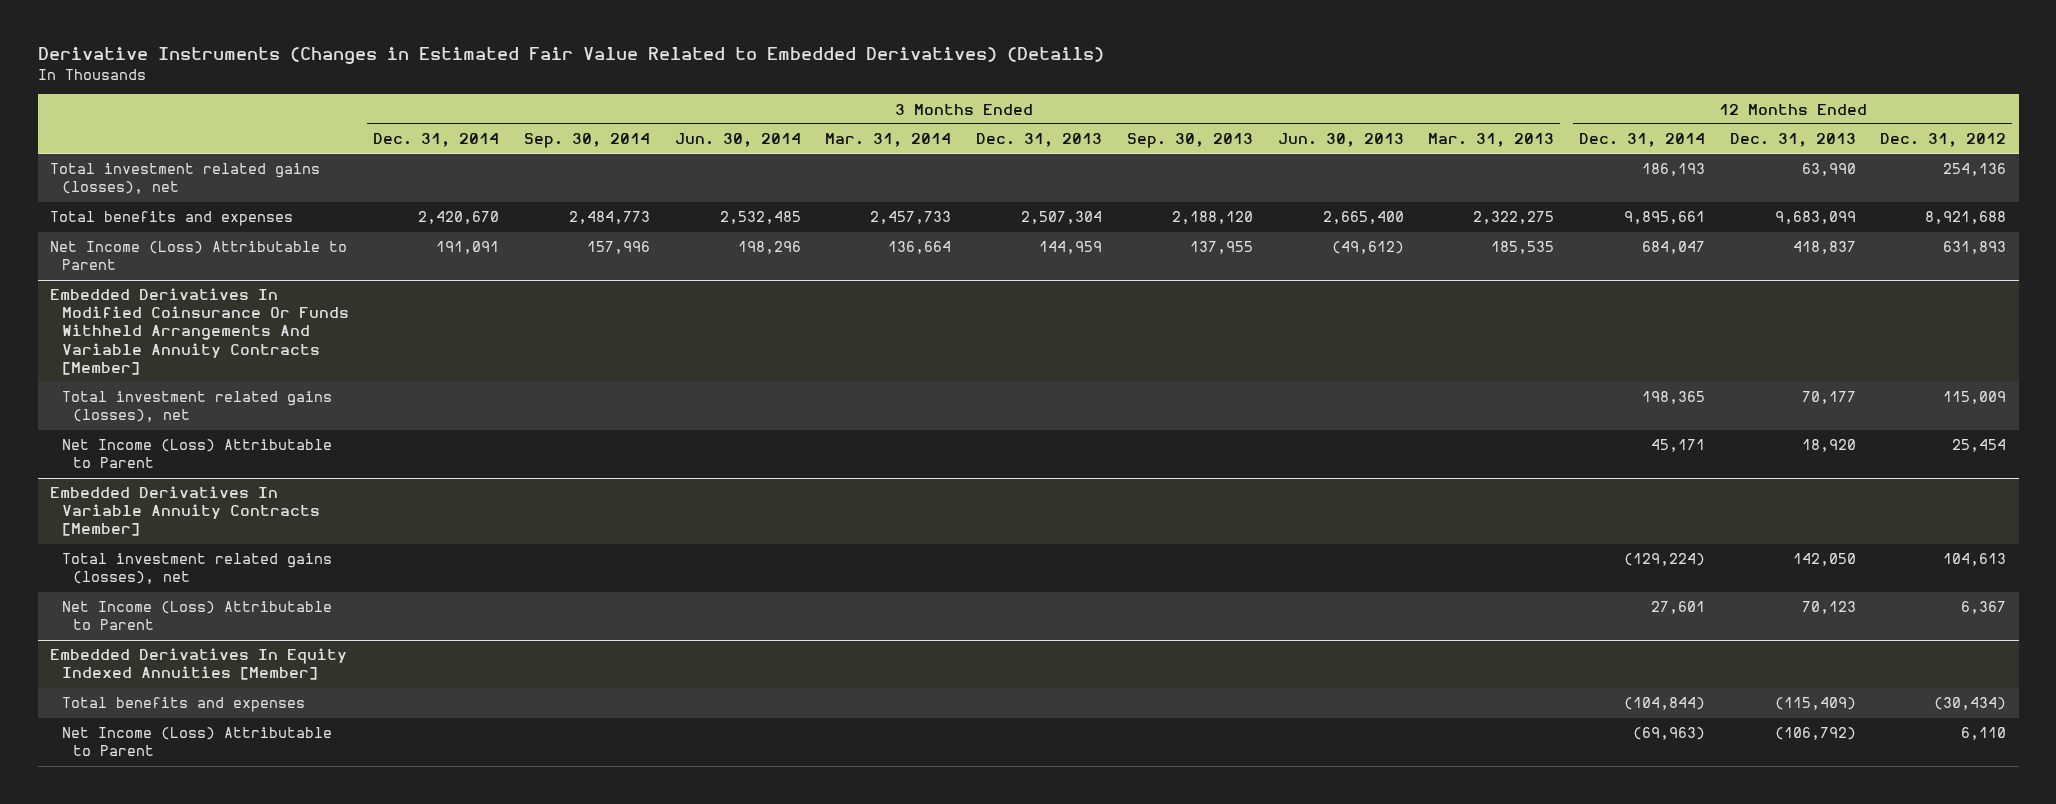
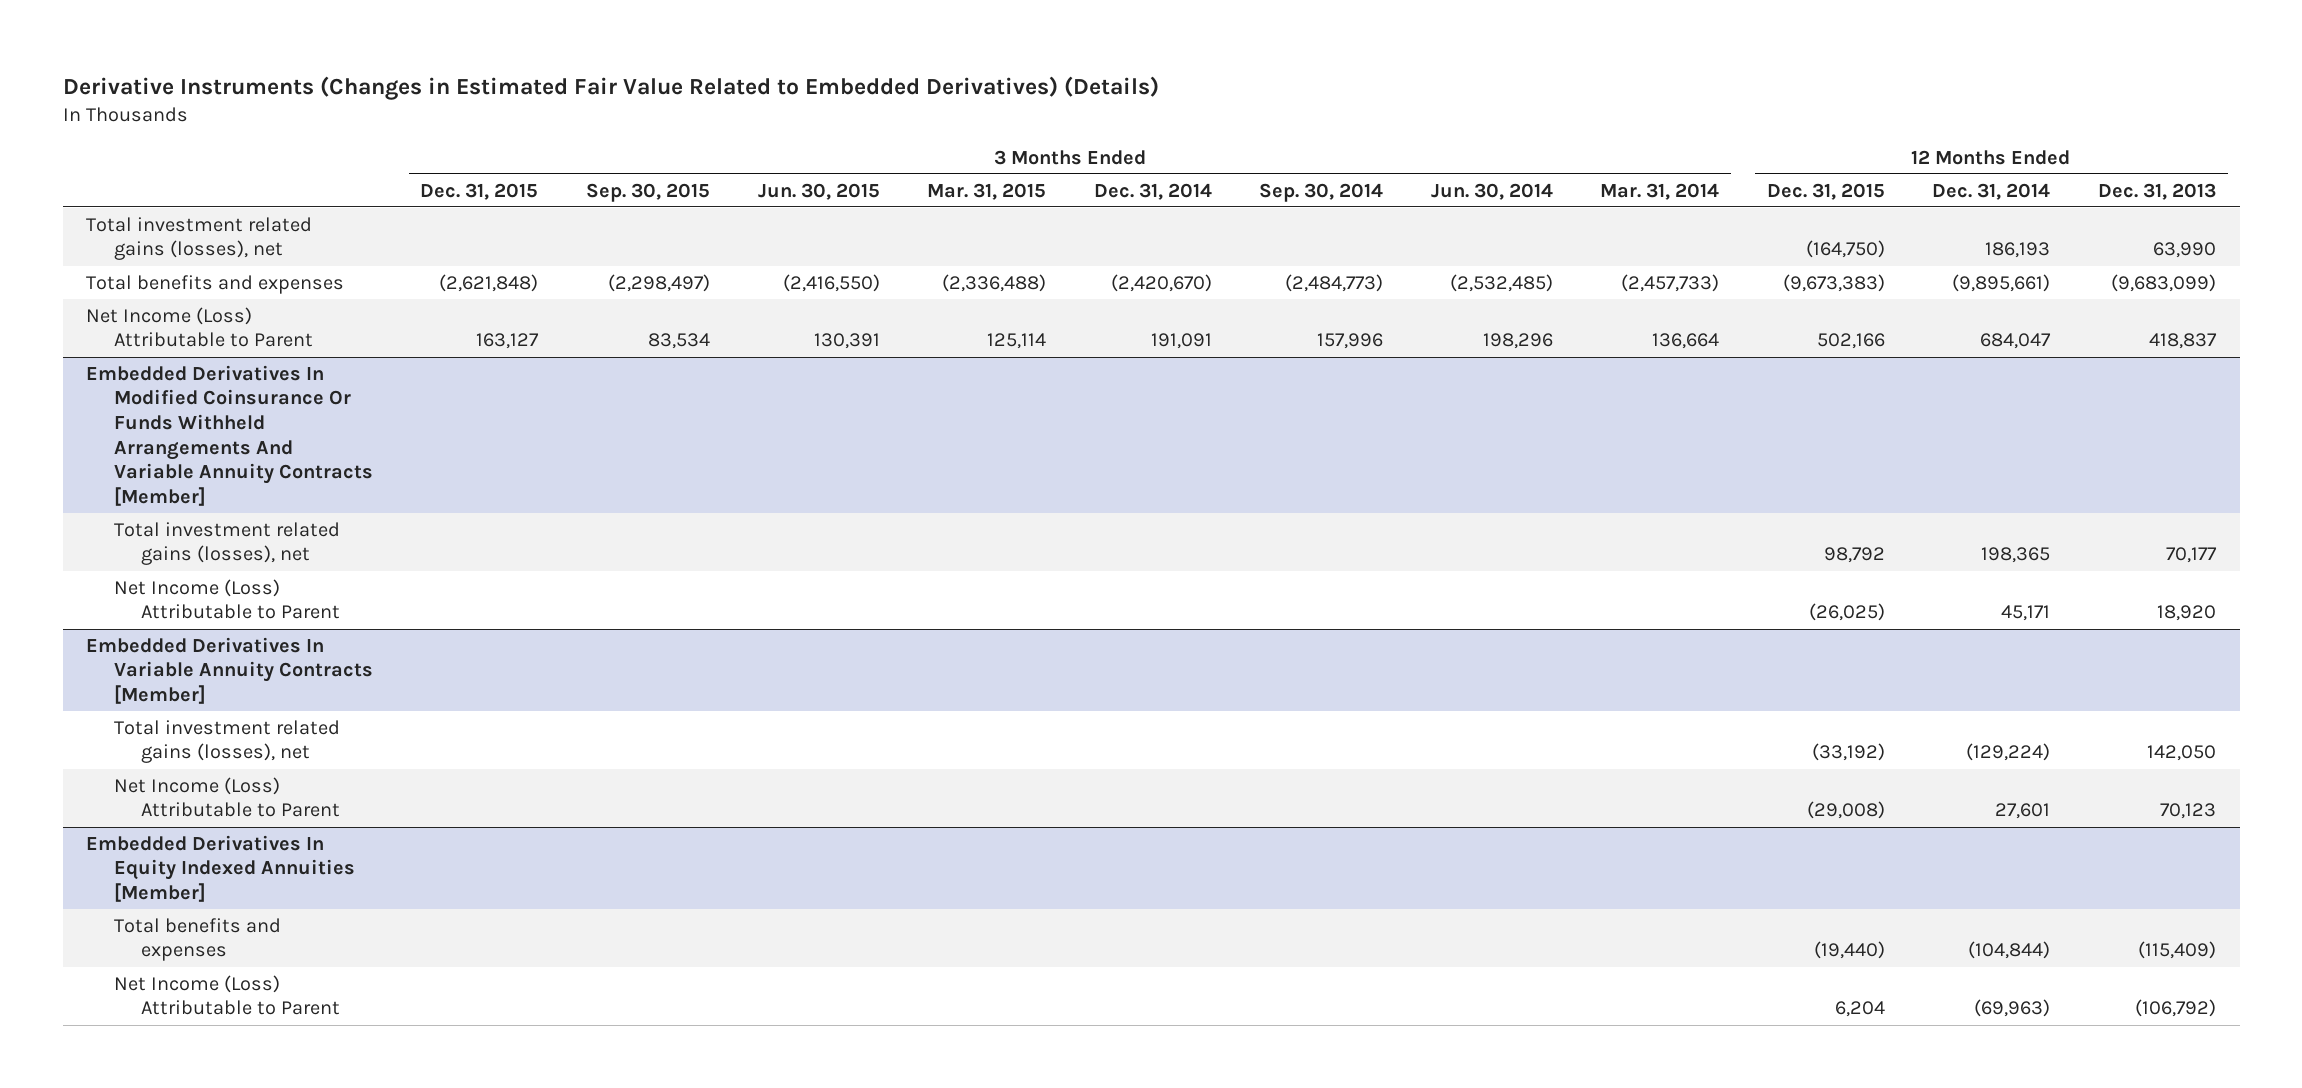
[976,133,1103,148] Dec. 31, 2013 -> none
[1126,133,1253,149] Sep. 30, 2013 -> none
[1277,133,1404,148] Jun. 30, 2013 -> none
[1428,133,1555,148] Mar. 31, 2013 -> none
[1880,133,2007,148] Dec. 31, 2012 -> none
none -> [420,182,539,200] Dec. 31, 2015
none -> [585,182,710,202] Sep. 30, 2015
none -> [757,182,880,200] Jun. 30, 2015
none -> [927,182,1047,200] Mar. 31, 2015
none -> [1766,182,1885,200] Dec. 31, 2015
[418,211,500,225] 2,420,670 -> [1110,273,1212,292] (2,420,670)
[569,211,651,225] 2,484,773 -> [1285,273,1384,292] (2,484,773)
[719,211,801,225] 2,532,485 -> [1449,273,1553,292] (2,532,485)
[870,211,952,225] 2,457,733 -> [1621,273,1720,292] (2,457,733)
[1623,211,1705,225] 9,895,661 -> [1952,273,2051,292] (9,895,661)
[1774,211,1856,225] 9,683,099 -> [2110,273,2216,292] (9,683,099)

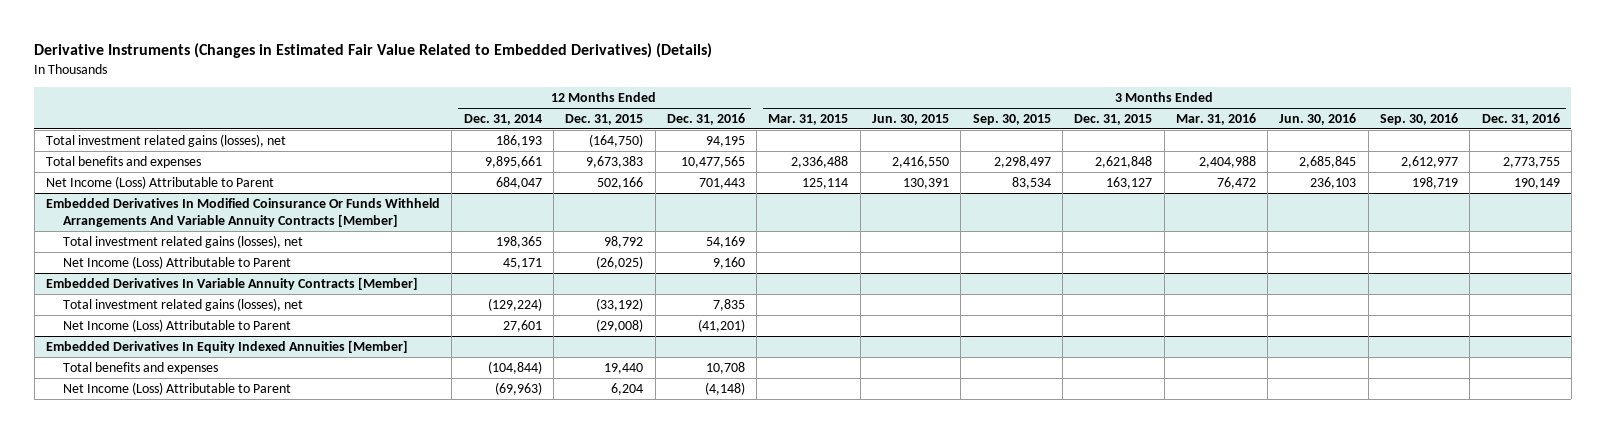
[1093,182,1212,200] Dec. 31, 2014 -> none
[1259,182,1384,202] Sep. 30, 2014 -> none
[1430,182,1553,200] Jun. 30, 2014 -> none
[1600,182,1720,200] Mar. 31, 2014 -> none
[2097,182,2216,200] Dec. 31, 2013 -> none
none -> [666,112,745,125] Dec. 31, 2016
none -> [1175,112,1256,125] Mar. 31, 2016
none -> [1279,112,1357,125] Jun. 30, 2016
none -> [1380,112,1459,125] Sep. 30, 2016
none -> [1481,112,1560,125] Dec. 31, 2016
[439,273,539,292] (2,621,848) -> [1095,155,1153,168] 2,621,848
[607,273,710,292] (2,298,497) -> [993,155,1051,168] 2,298,497
[782,273,880,292] (2,416,550) -> [892,155,950,168] 2,416,550
[942,273,1047,292] (2,336,488) -> [791,155,849,168] 2,336,488
[1782,273,1885,292] (9,673,383) -> [586,155,644,168] 9,673,383
[1952,273,2051,292] (9,895,661) -> [484,155,542,168] 9,895,661
[1813,941,1885,960] (19,440) -> [604,362,644,374] 19,440

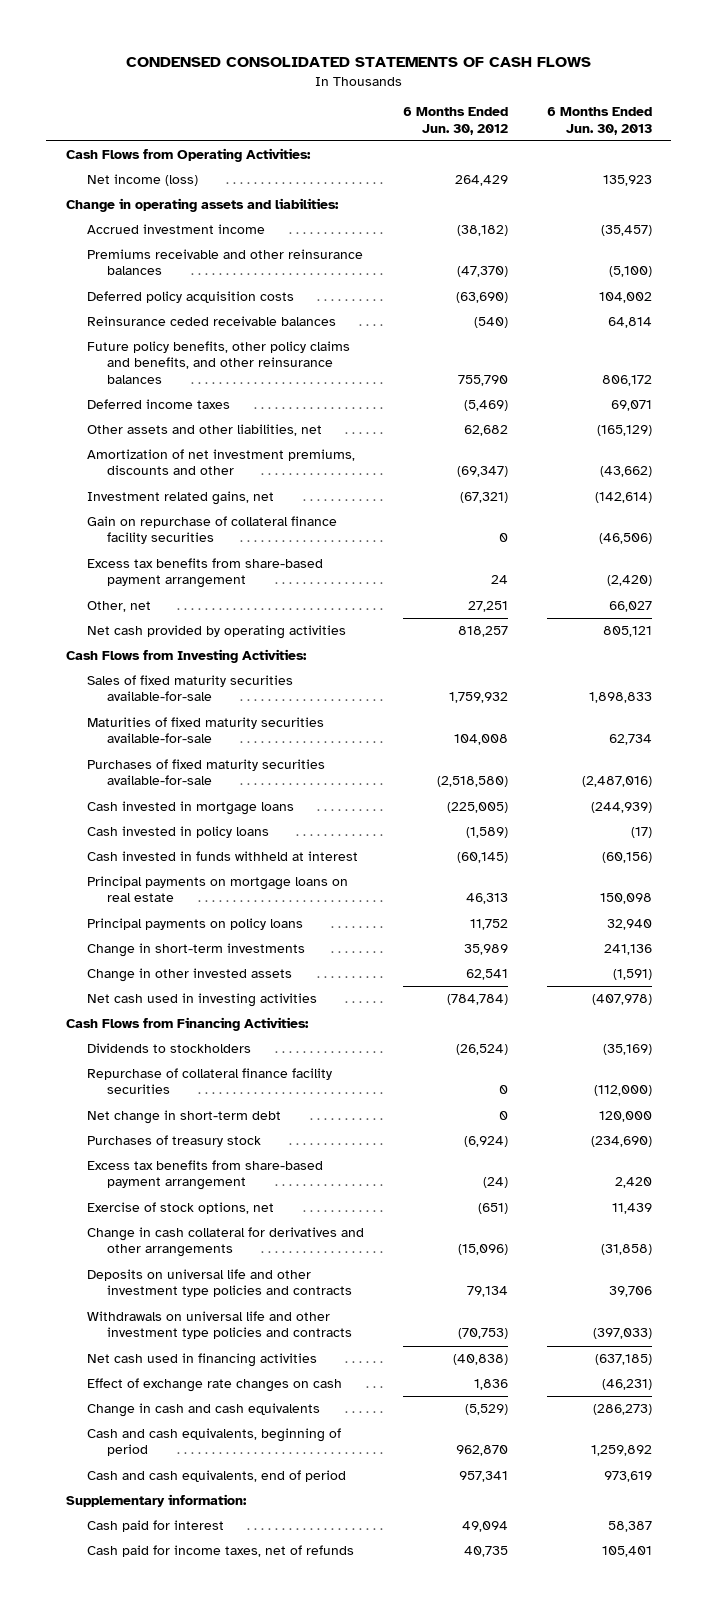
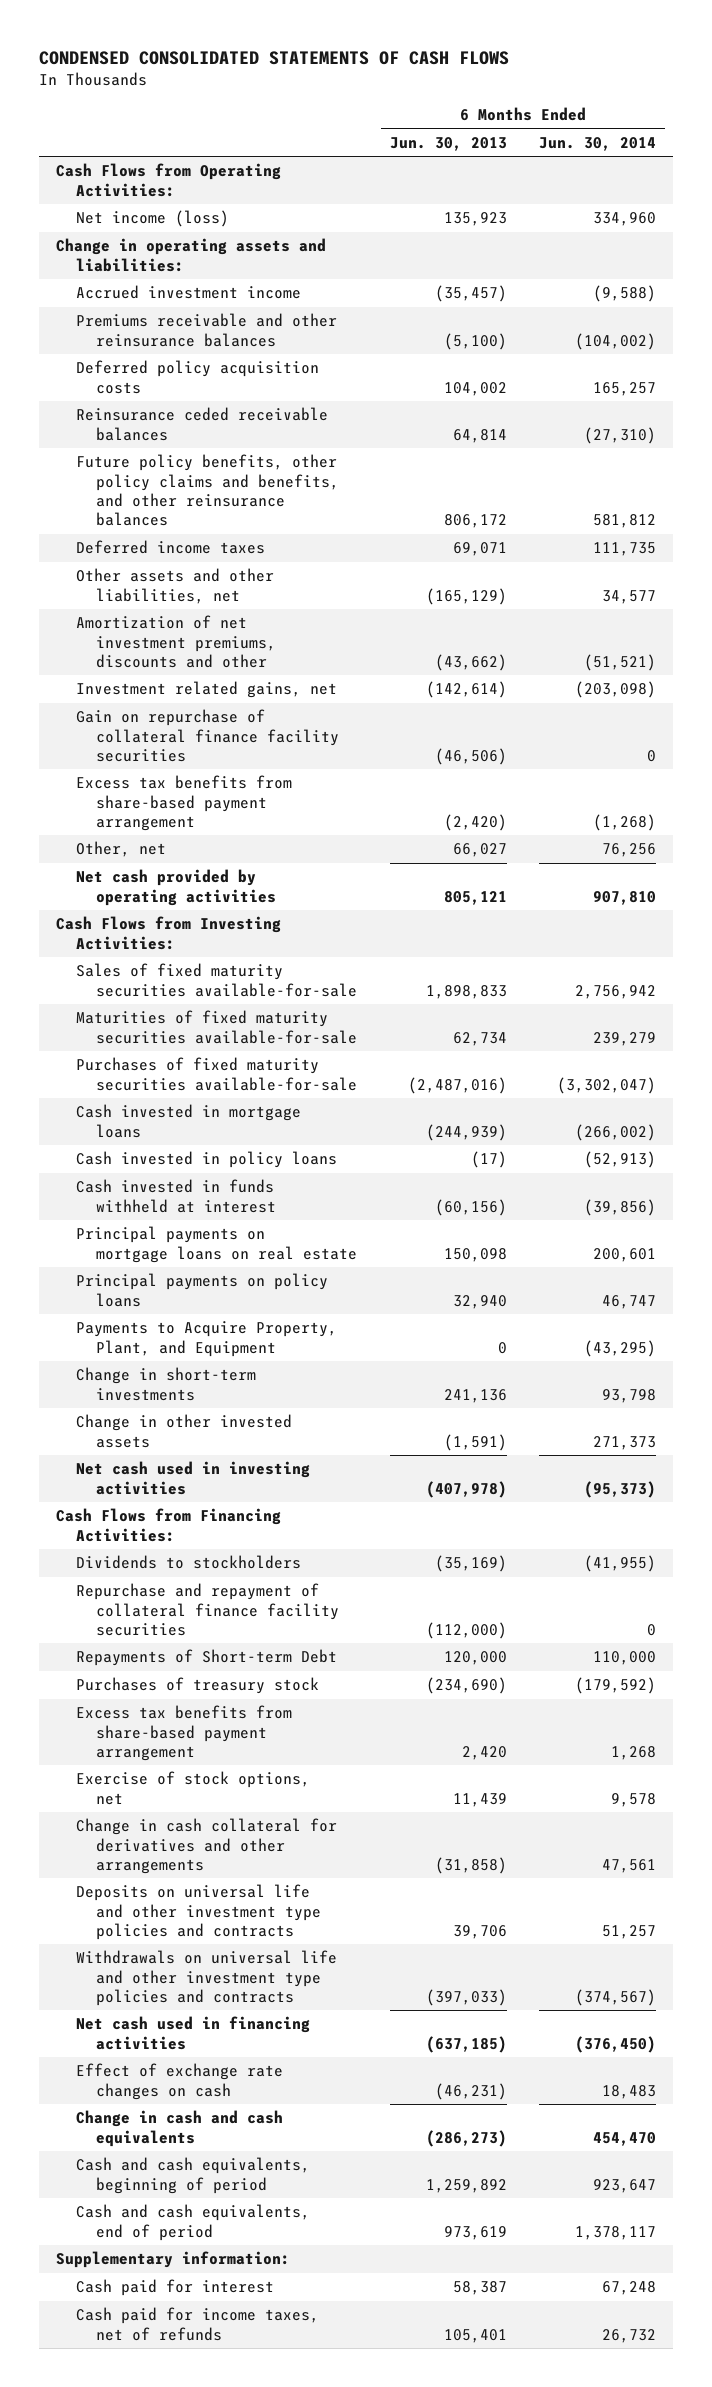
[402,107,508,135] 6 Months Ended Jun. 30, 2012 -> none
none -> [539,136,657,151] Jun. 30, 2014
none -> [75,1321,337,1357] Payments to Acquire Property, Plant, and Equipment
[86,1110,281,1125] Net change in short-term debt -> none
[86,1068,332,1095] Repurchase of collateral finance facility securities -> [75,1583,339,1636] Repurchase and repayment of collateral finance facility securities
none -> [75,1649,337,1667] Repayments of Short-term Debt

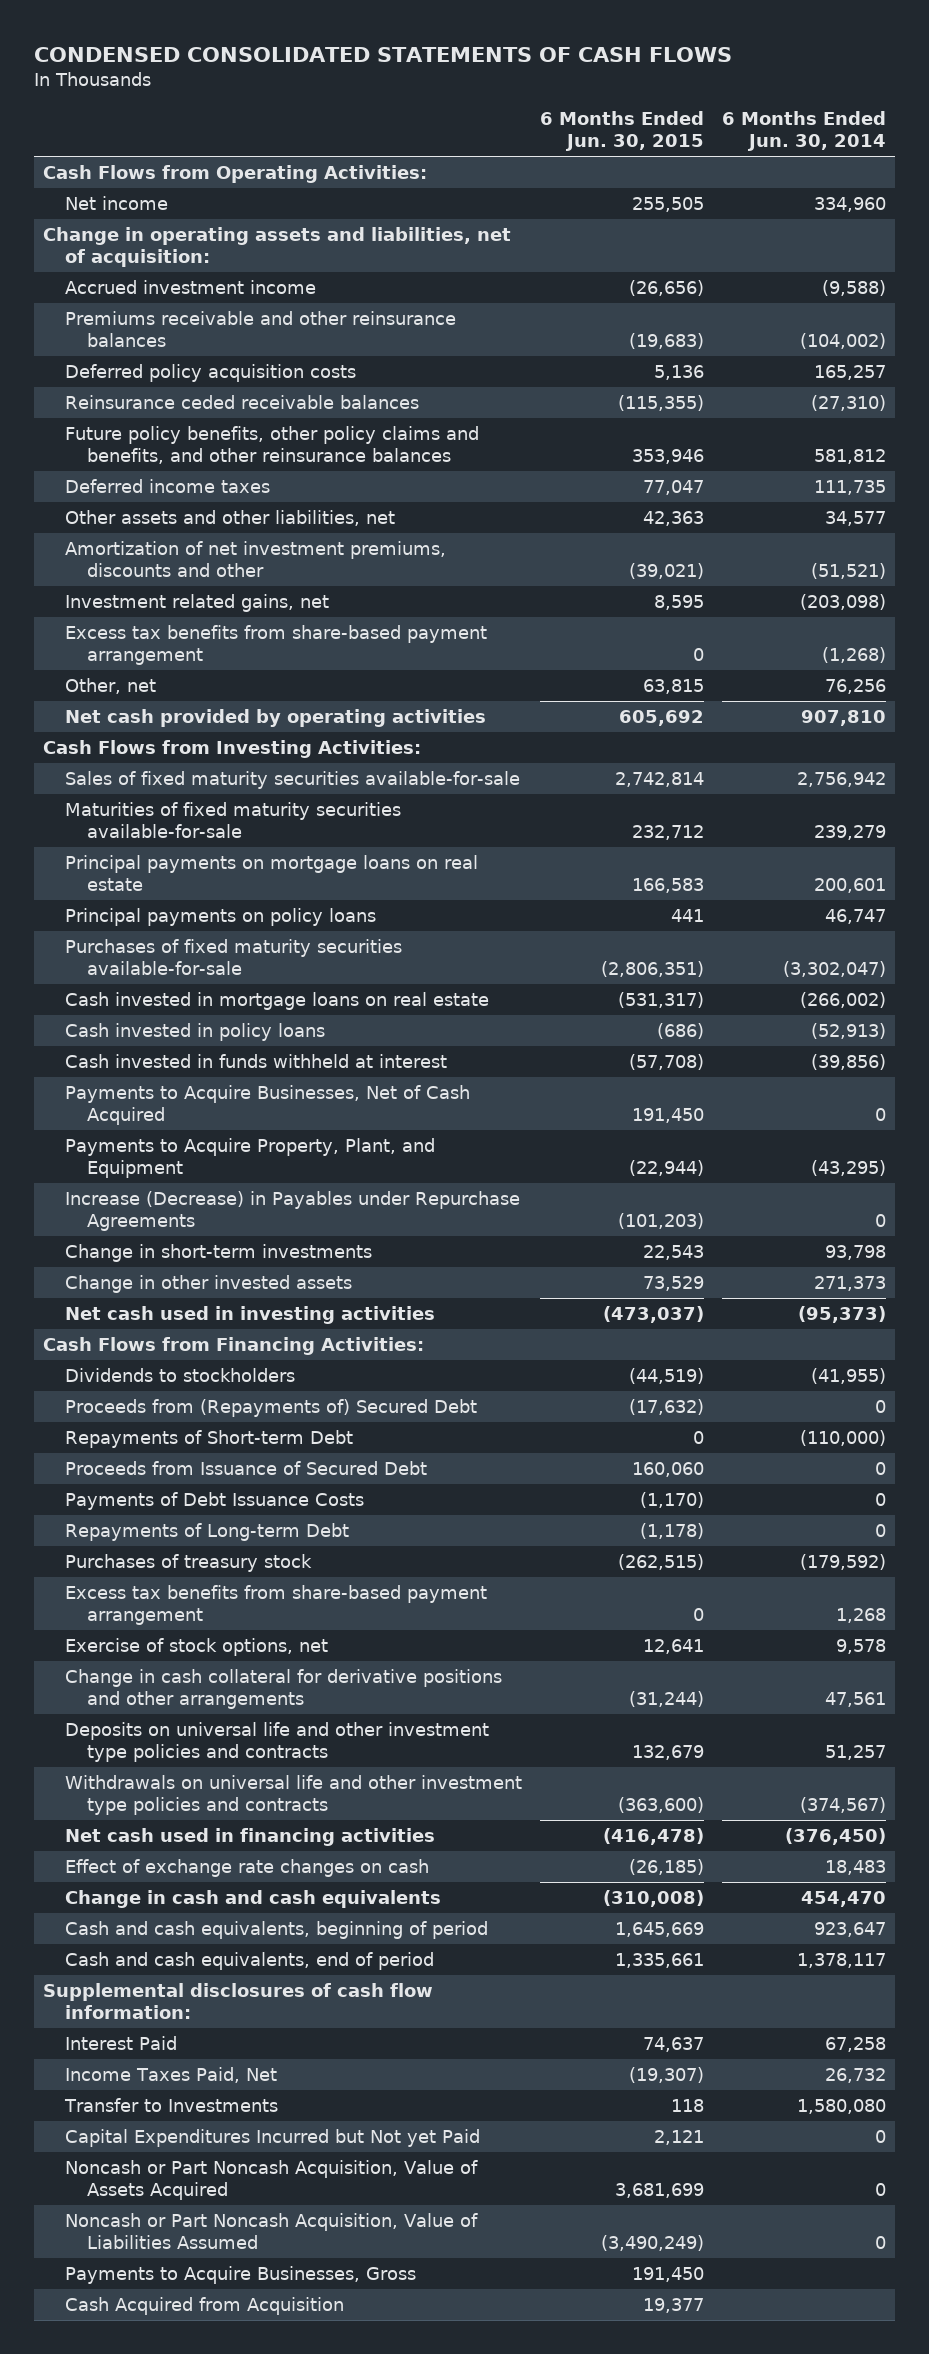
[389,136,507,151] Jun. 30, 2013 -> none
none -> [540,111,705,152] 6 Months Ended Jun. 30, 2015
[75,210,229,228] Net income (loss) -> [64,195,168,210] Net income
[55,238,326,272] Change in operating assets and liabilities: -> [43,226,512,267] Change in operating assets and liabilities, net of acquisition:
[75,709,339,762] Gain on repurchase of collateral finance facility securities -> none
[75,1226,357,1263] Principal payments on mortgage loans on real estate -> [64,854,478,891] Principal payments on mortgage loans on real estate
[75,1273,328,1307] Principal payments on policy loans -> [64,907,376,926] Principal payments on policy loans
[75,1104,301,1138] Cash invested in mortgage loans -> [64,991,489,1010] Cash invested in mortgage loans on real estate
none -> [64,1084,470,1125] Payments to Acquire Businesses, Net of Cash Acquired
none -> [64,1190,520,1231] Increase (Decrease) in Payables under Repurchase Agreements
[75,1583,339,1636] Repurchase and repayment of collateral finance facility securities -> none
none -> [64,1398,477,1417] Proceeds from (Repayments of) Secured Debt
[593,1651,657,1666] 110,000 -> [800,1429,887,1446] (110,000)
none -> [64,1460,427,1475] Proceeds from Issuance of Secured Debt
none -> [64,1491,364,1510] Payments of Debt Issuance Costs
none -> [64,1522,349,1541] Repayments of Long-term Debt
[75,1818,337,1874] Change in cash collateral for derivatives and other arrangements -> [64,1668,502,1709] Change in cash collateral for derivative positions and other arrangements
[55,2251,290,2269] Supplementary information: -> [43,1982,434,2019] Supplemental disclosures of cash flow information:
[75,2279,274,2297] Cash paid for interest -> [64,2035,177,2050] Interest Paid
[602,2281,657,2296] 67,248 -> [825,2036,887,2052] 67,258
[75,2307,319,2341] Cash paid for income taxes, net of refunds -> [64,2066,277,2083] Income Taxes Paid, Net
none -> [63,2097,278,2112] Transfer to Investments
none -> [64,2128,480,2147] Capital Expenditures Incurred but Not yet Paid
none -> [64,2159,478,2200] Noncash or Part Noncash Acquisition, Value of Assets Acquired
none -> [64,2212,478,2249] Noncash or Part Noncash Acquisition, Value of Liabilities Assumed
none -> [64,2265,416,2284] Payments to Acquire Businesses, Gross
none -> [64,2296,344,2315] Cash Acquired from Acquisition

